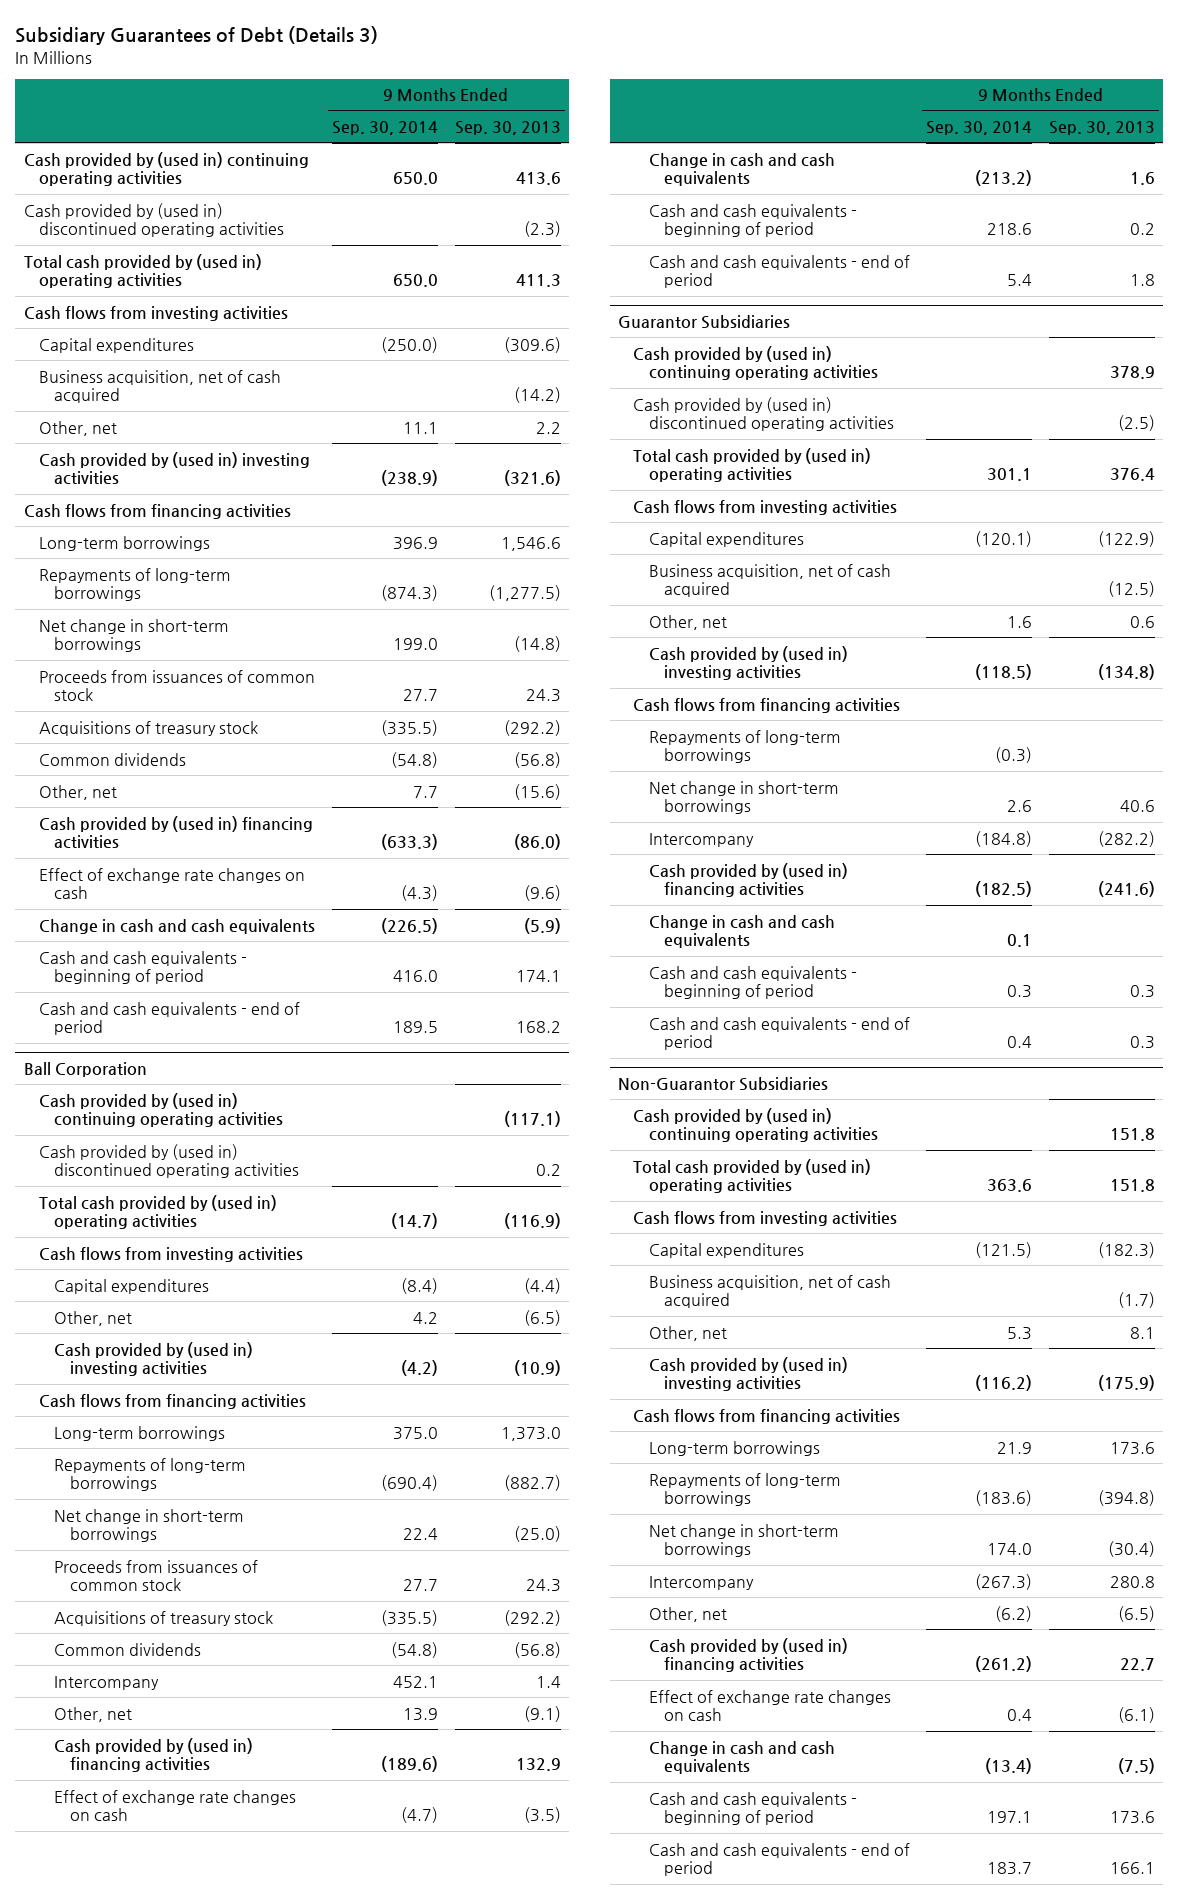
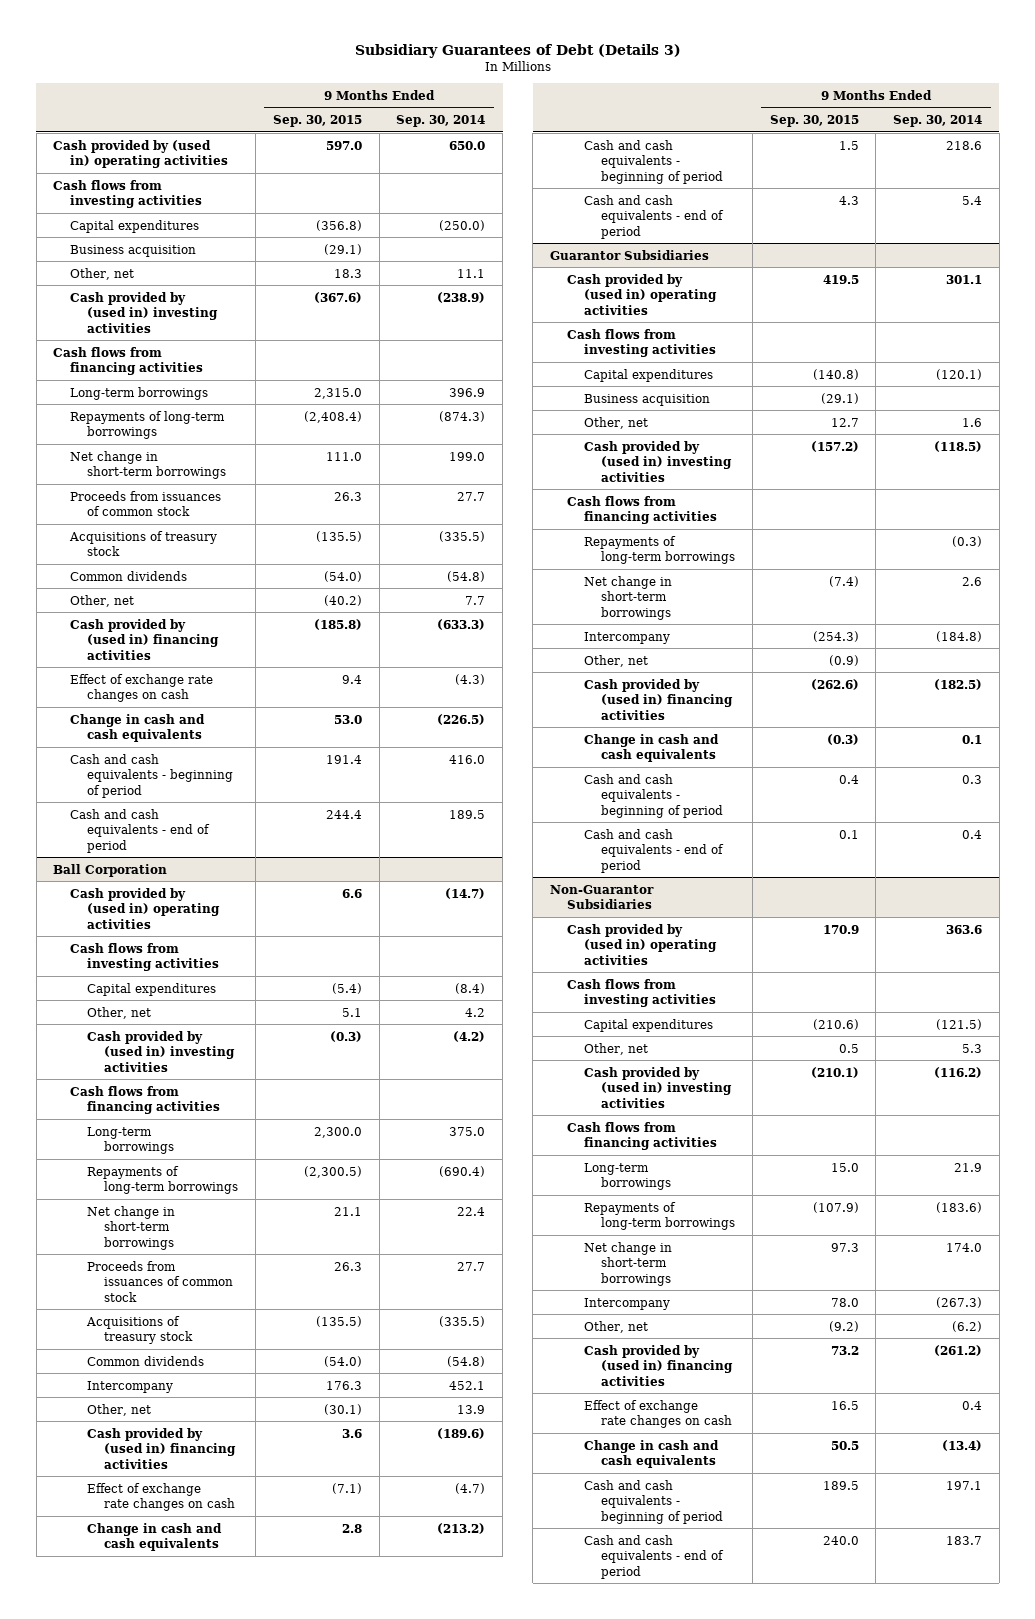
[454,121,561,136] Sep. 30, 2013 -> none
none -> [272,115,362,128] Sep. 30, 2015
[23,151,309,187] Cash provided by (used in) continuing operating activities -> none
[23,202,285,238] Cash provided by (used in) discontinued operating activities -> none
[23,253,262,289] Total cash provided by (used in) operating activities -> [53,139,229,169] Cash provided by (used in) operating activities
[39,369,282,404] Business acquisition, net of cash acquired -> [70,244,197,257] Business acquisition
[39,1092,284,1128] Cash provided by (used in) continuing operating activities -> none
[39,1143,300,1179] Cash provided by (used in) discontinued operating activities -> none
[39,1194,278,1230] Total cash provided by (used in) operating activities -> [70,887,221,929] Cash provided by (used in) operating activities
[633,345,878,381] Cash provided by (used in) continuing operating activities -> none
[633,396,894,432] Cash provided by (used in) discontinued operating activities -> none
[633,447,872,483] Total cash provided by (used in) operating activities -> [567,273,718,315] Cash provided by (used in) operating activities
[648,563,891,598] Business acquisition, net of cash acquired -> [584,393,711,406] Business acquisition
none -> [584,654,649,667] Other, net
[633,1107,878,1143] Cash provided by (used in) continuing operating activities -> none
[633,1158,872,1194] Total cash provided by (used in) operating activities -> [567,923,718,965] Cash provided by (used in) operating activities
[648,1274,891,1309] Business acquisition, net of cash acquired -> none

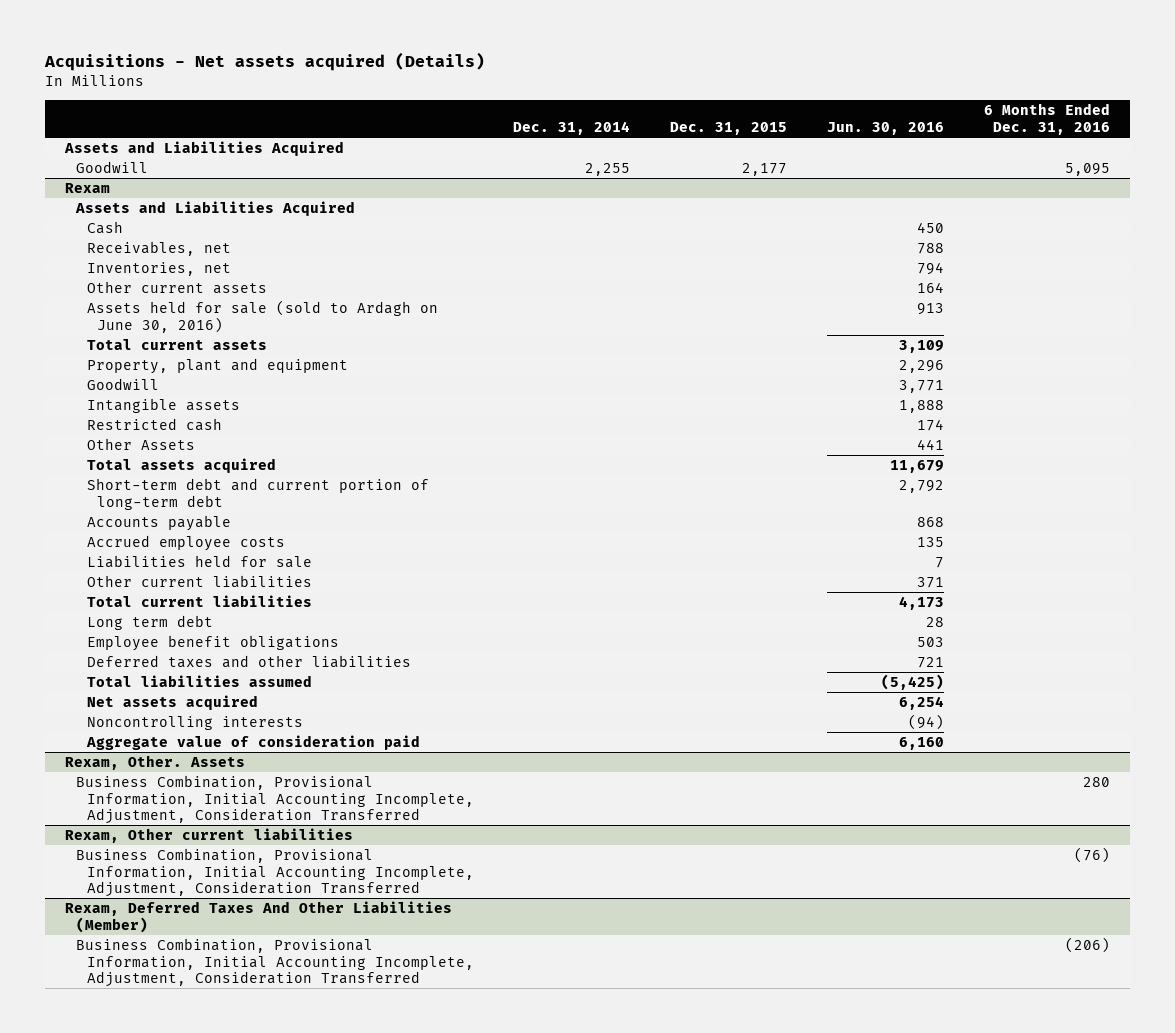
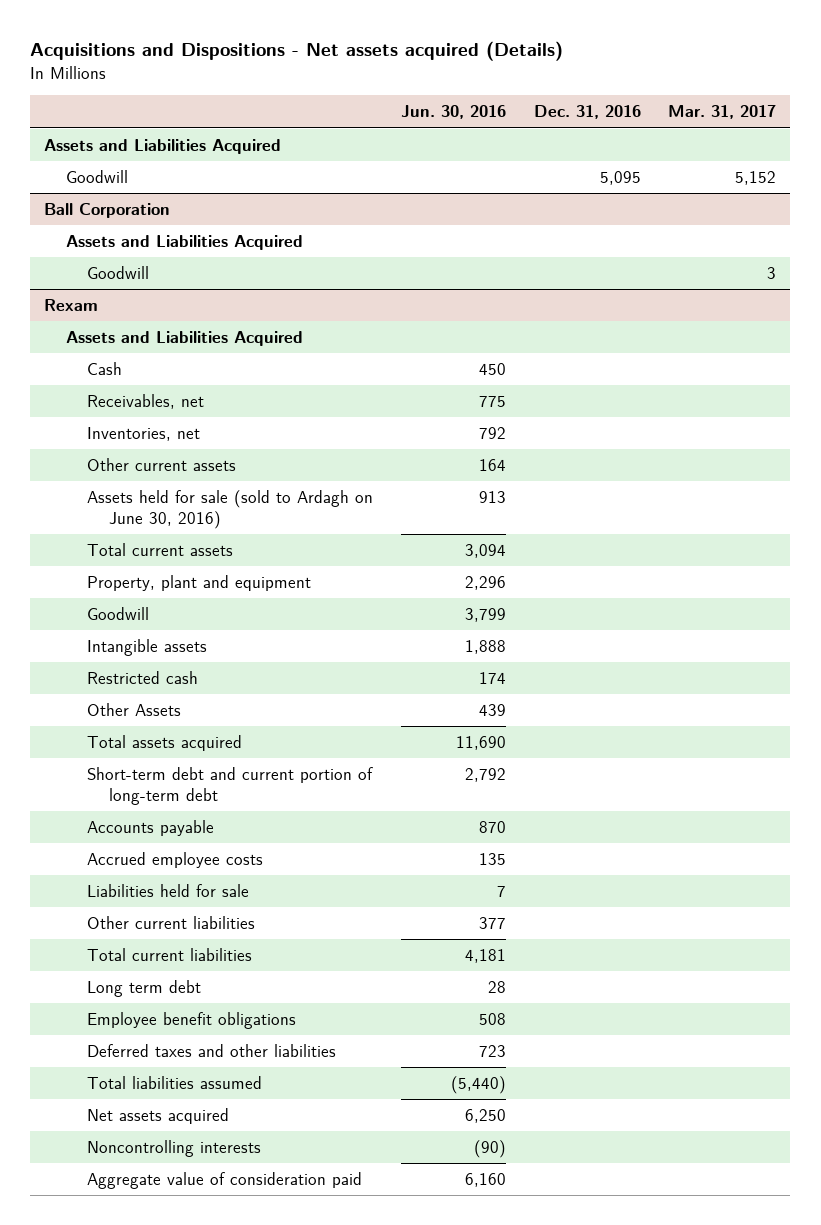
[44,52,486,72] Acquisitions - Net assets acquired (Details) -> [30,41,564,62] Acquisitions and Dispositions - Net assets acquired (Details)
[513,120,631,135] Dec. 31, 2014 -> none
[670,121,788,135] Dec. 31, 2015 -> none
[983,103,1110,135] 6 Months Ended Dec. 31, 2016 -> none
none -> [533,105,641,120] Dec. 31, 2016
none -> [668,105,777,120] Mar. 31, 2017
none -> [44,202,171,218] Ball Corporation
none -> [65,234,303,250] Assets and Liabilities Acquired
none -> [87,265,150,279] Goodwill
[917,243,945,255] 788 -> [478,395,506,407] 775
[917,262,945,276] 794 -> [478,426,506,439] 792
[899,340,945,354] 3,109 -> [464,543,506,558] 3,094
[899,380,945,394] 3,771 -> [464,607,506,622] 3,799
[917,439,945,451] 441 -> [478,703,506,716] 439
[890,460,945,474] 11,679 -> [455,735,506,750] 11,690
[917,517,945,528] 868 -> [478,820,506,833] 870
[917,577,945,589] 371 -> [478,916,506,929] 377
[899,596,945,611] 4,173 -> [464,948,506,963] 4,181
[917,637,945,648] 503 -> [478,1012,506,1025] 508
[917,657,945,669] 721 -> [478,1044,506,1057] 723
[881,674,945,691] (5,425) -> [450,1075,506,1094] (5,440)
[899,696,945,711] 6,254 -> [464,1108,506,1123] 6,250
[908,714,945,731] (94) -> [473,1139,506,1158] (90)
[65,755,246,771] Rexam, Other. Assets -> none
[75,775,474,825] Business Combination, Provisional Information, Initial Accounting Incomplete, Adjustment, Consideration Transferred -> none
[65,828,354,844] Rexam, Other current liabilities -> none
[75,848,474,898] Business Combination, Provisional Information, Initial Accounting Incomplete, Adjustment, Consideration Transferred -> none
[65,901,453,933] Rexam, Deferred Taxes And Other Liabilities (Member) -> none
[75,938,474,988] Business Combination, Provisional Information, Initial Accounting Incomplete, Adjustment, Consideration Transferred -> none

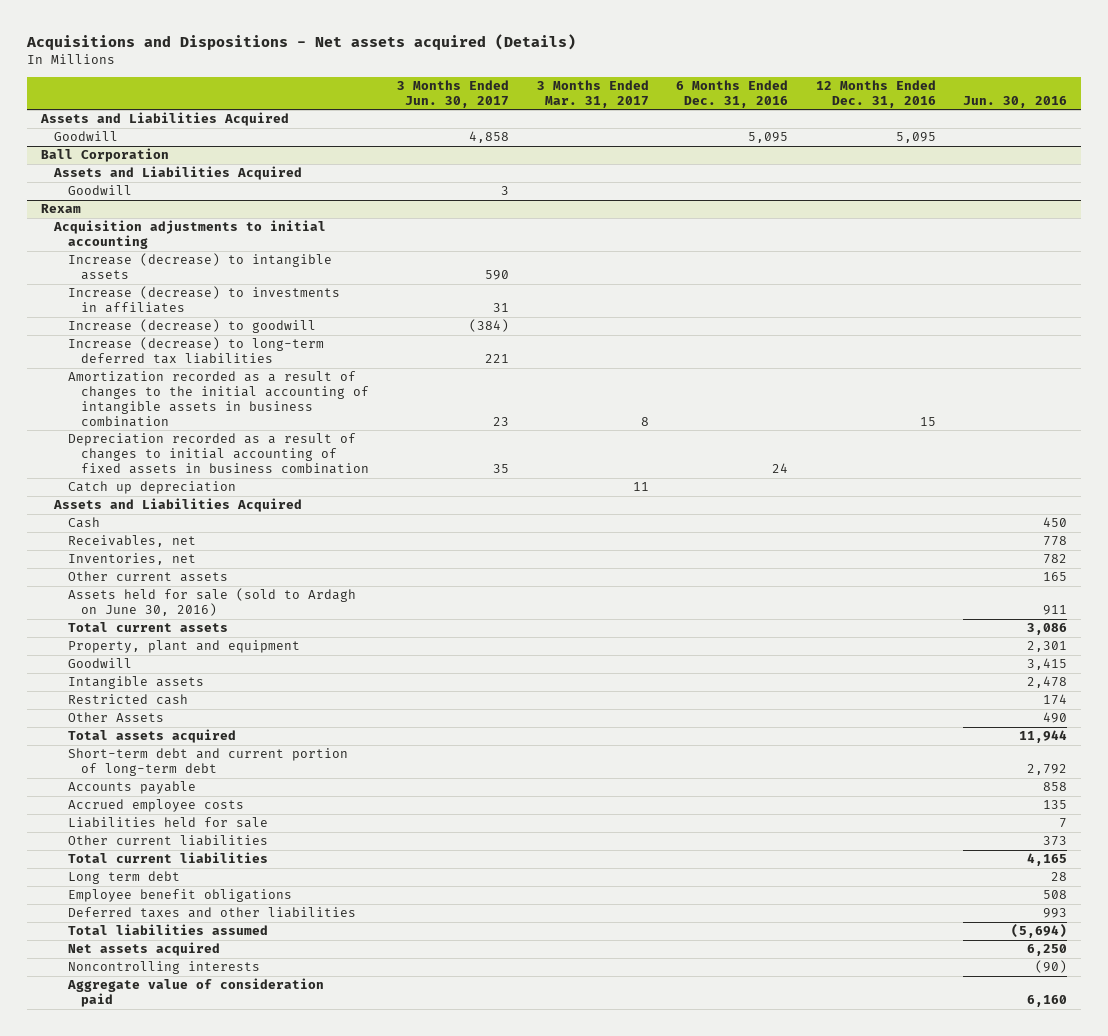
[533,105,641,120] Dec. 31, 2016 -> none
[668,105,777,120] Mar. 31, 2017 -> none
none -> [396,80,509,108] 3 Months Ended Jun. 30, 2017
none -> [536,80,649,108] 3 Months Ended Mar. 31, 2017
none -> [676,80,789,108] 6 Months Ended Dec. 31, 2016
none -> [815,80,936,108] 12 Months Ended Dec. 31, 2016
none -> [53,220,327,250] Acquisition adjustments to initial accounting
none -> [67,253,332,281] Increase (decrease) to intangible assets
none -> [67,286,340,314] Increase (decrease) to investments in affiliates
none -> [67,319,316,334] Increase (decrease) to goodwill
none -> [67,337,324,365] Increase (decrease) to long-term deferred tax liabilities
none -> [67,371,370,427] Amortization recorded as a result of changes to the initial accounting of intangible assets in business combination
none -> [67,433,370,475] Depreciation recorded as a result of changes to initial accounting of fixed assets in business combination
none -> [67,481,236,495] Catch up depreciation
[478,395,506,407] 775 -> [1043,536,1068,547] 778
[478,426,506,439] 792 -> [1043,554,1068,565] 782
[478,458,506,471] 164 -> [1043,572,1068,582] 165
[478,490,506,503] 913 -> [1043,605,1068,616] 911
[464,543,506,558] 3,094 -> [1027,623,1068,636] 3,086
[464,575,506,590] 2,296 -> [1027,641,1068,653] 2,301
[464,607,506,622] 3,799 -> [1027,658,1068,671] 3,415
[464,639,506,654] 1,888 -> [1027,676,1068,689] 2,478
[478,703,506,716] 439 -> [1043,712,1068,724] 490
[455,735,506,750] 11,690 -> [1019,730,1068,744] 11,944
[478,820,506,833] 870 -> [1043,782,1068,792] 858
[478,916,506,929] 377 -> [1043,836,1068,847] 373
[464,948,506,963] 4,181 -> [1027,853,1068,867] 4,165
[478,1044,506,1057] 723 -> [1043,908,1068,919] 993
[450,1075,506,1094] (5,440) -> [1011,924,1068,939] (5,694)

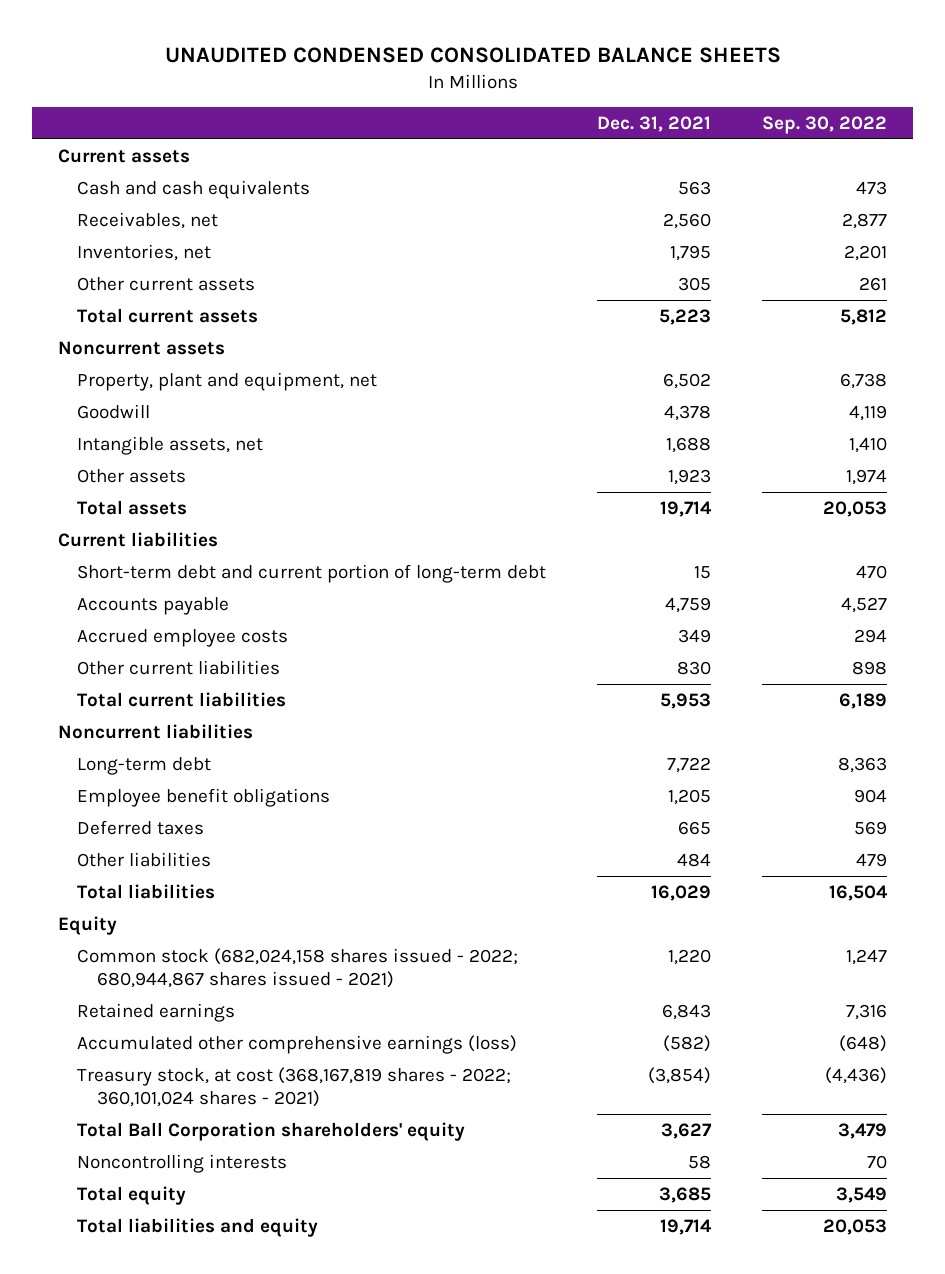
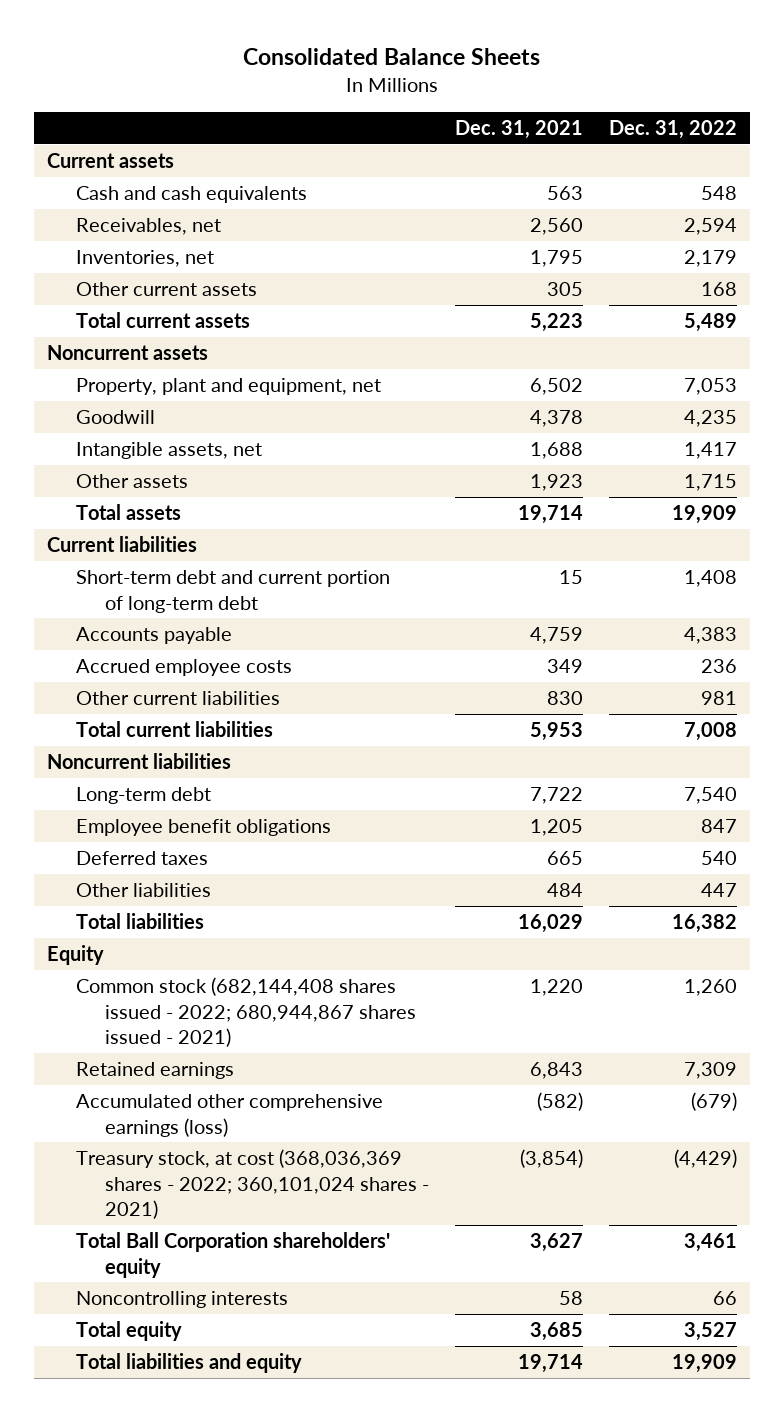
[164,46,781,63] UNAUDITED CONDENSED CONSOLIDATED BALANCE SHEETS -> [243,47,541,65] Consolidated Balance Sheets
[762,115,888,134] Sep. 30, 2022 -> none
none -> [609,120,738,140] Dec. 31, 2022
[77,947,519,988] Common stock (682,024,158 shares issued - 2022; 680,944,867 shares issued - 2021) -> [75,977,416,1048] Common stock (682,144,408 shares issued - 2022; 680,944,867 shares issued - 2021)
[77,1066,512,1107] Treasury stock, at cost (368,167,819 shares - 2022; 360,101,024 shares - 2021) -> [75,1149,429,1220] Treasury stock, at cost (368,036,369 shares - 2022; 360,101,024 shares - 2021)

